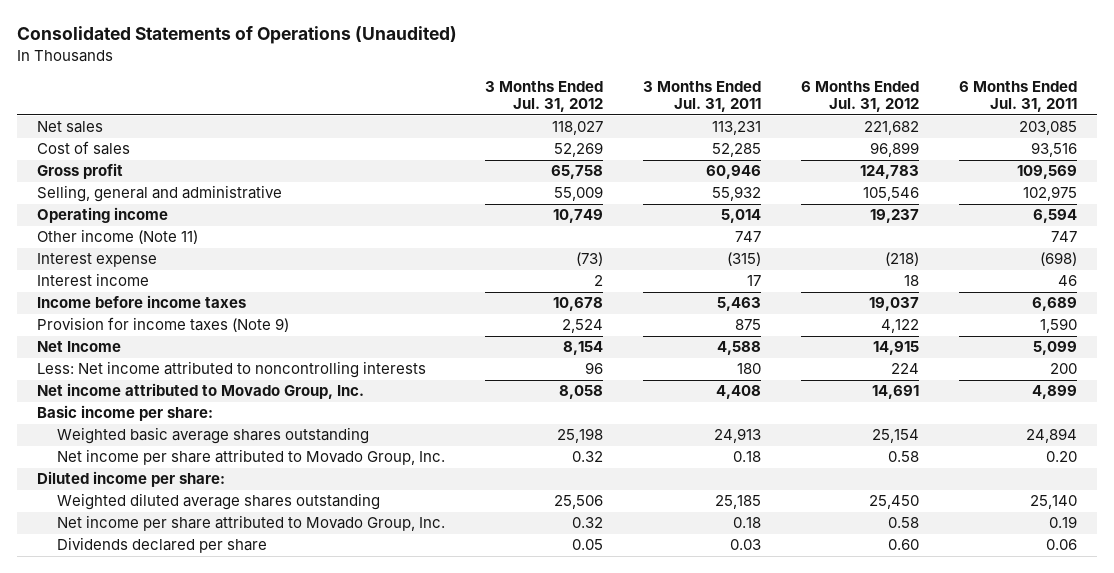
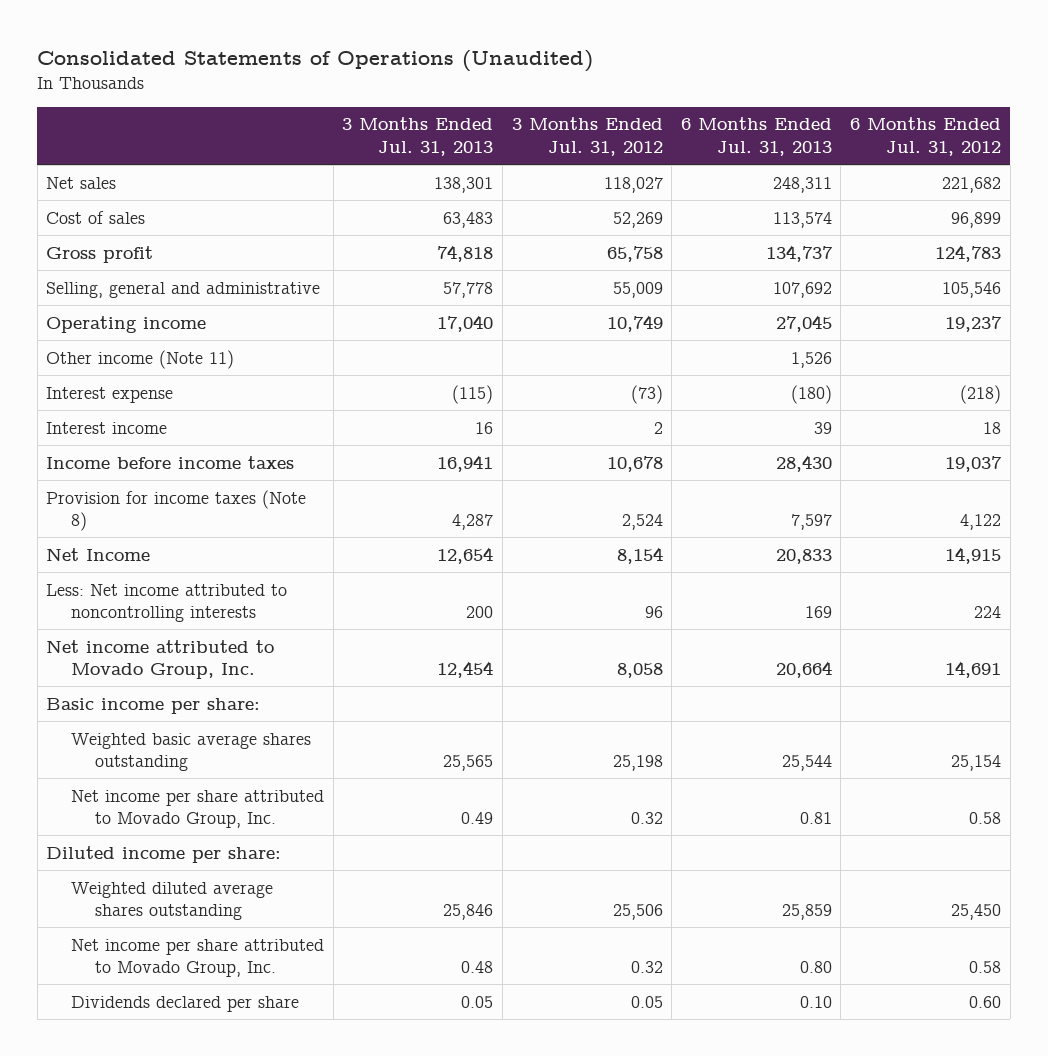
[642,80,761,113] 3 Months Ended Jul. 31, 2011 -> none
[958,80,1077,113] 6 Months Ended Jul. 31, 2011 -> none
none -> [342,117,494,156] 3 Months Ended Jul. 31, 2013
none -> [680,117,832,156] 6 Months Ended Jul. 31, 2013
[37,317,290,333] Provision for income taxes (Note 9) -> [46,489,307,532] Provision for income taxes (Note 8)

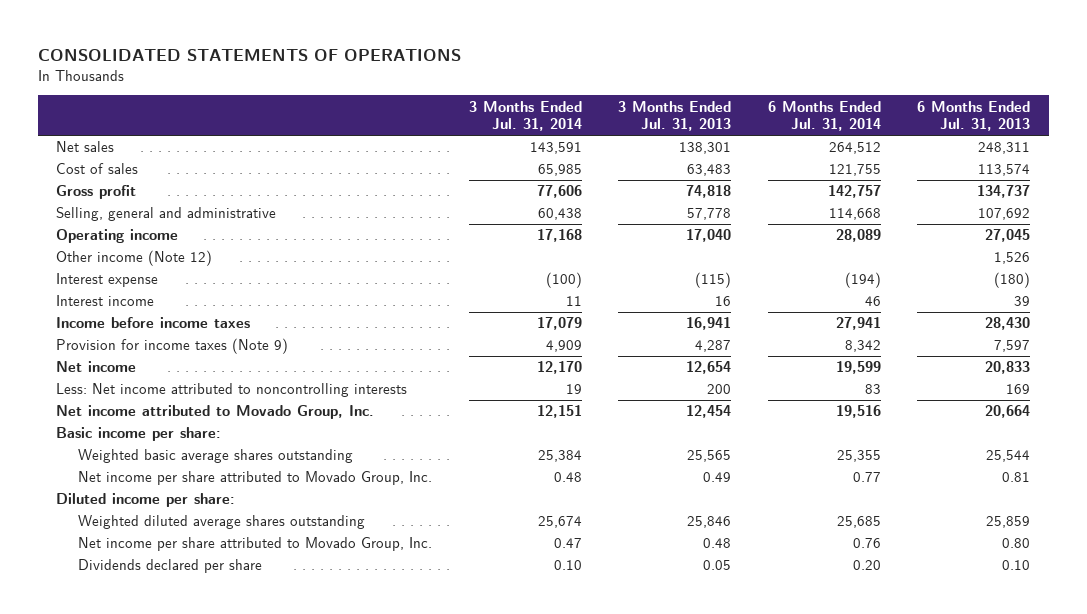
[37,49,594,72] Consolidated Statements of Operations (Unaudited) -> [37,48,461,61] CONSOLIDATED STATEMENTS OF OPERATIONS
[511,117,663,156] 3 Months Ended Jul. 31, 2012 -> none
[850,117,1002,156] 6 Months Ended Jul. 31, 2012 -> none
none -> [468,100,582,132] 3 Months Ended Jul. 31, 2014
none -> [767,100,881,132] 6 Months Ended Jul. 31, 2014
[46,349,235,369] Other income (Note 11) -> [56,250,213,267] Other income (Note 12)
[46,489,307,532] Provision for income taxes (Note 8) -> [56,338,289,355] Provision for income taxes (Note 9)
[46,547,151,561] Net Income -> [56,361,137,373] Net income

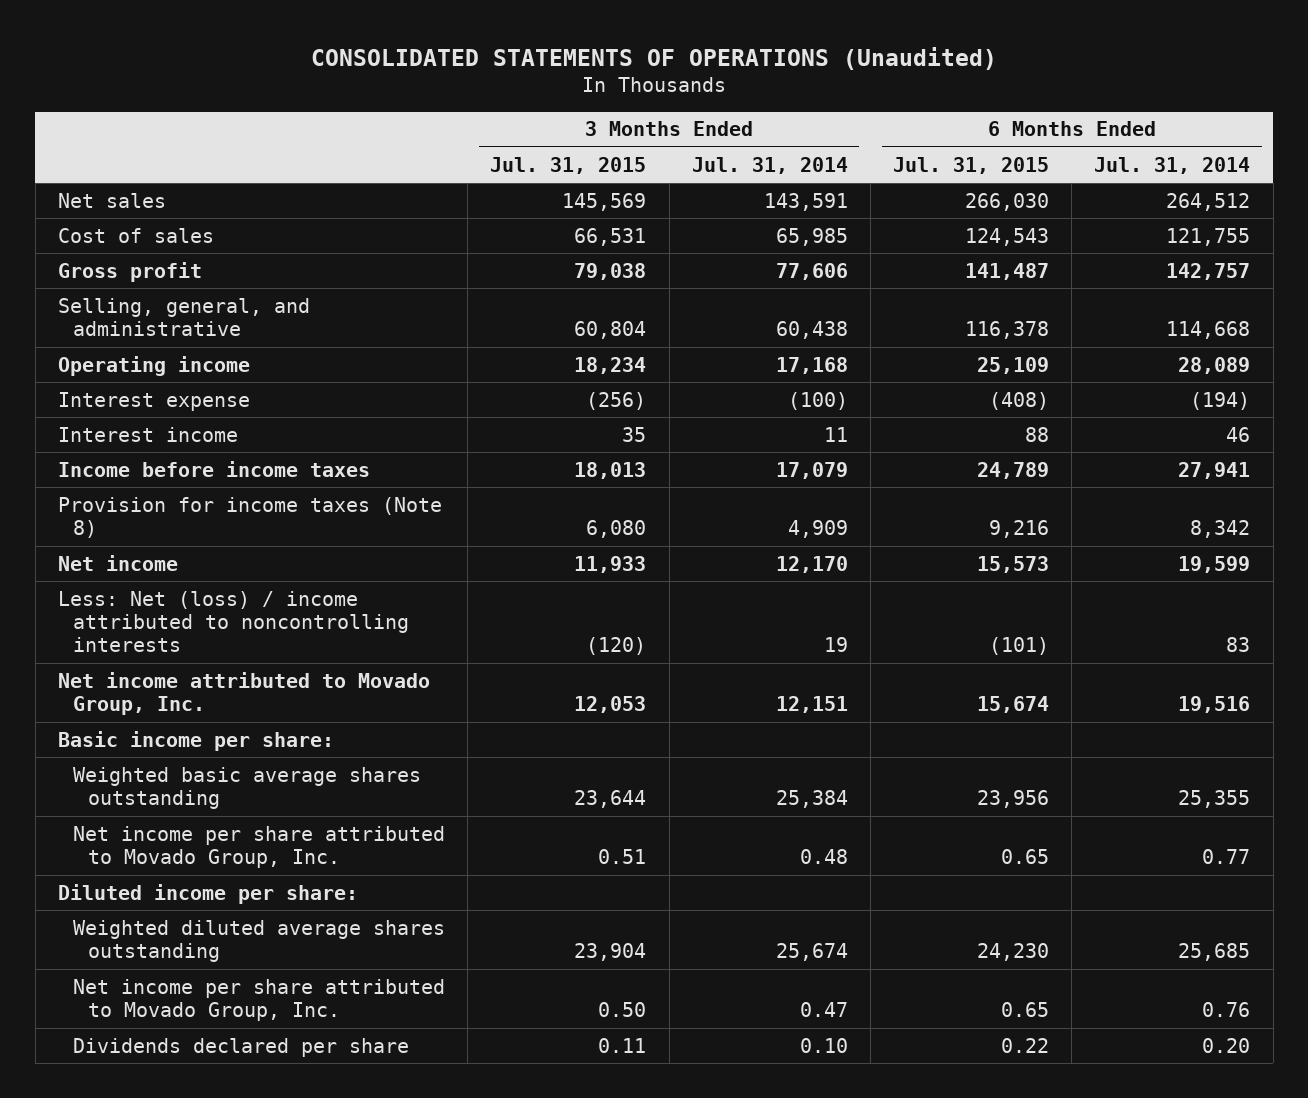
[37,48,461,61] CONSOLIDATED STATEMENTS OF OPERATIONS -> [311,46,998,70] CONSOLIDATED STATEMENTS OF OPERATIONS (Unaudited)
[618,100,732,132] 3 Months Ended Jul. 31, 2013 -> none
[917,100,1031,132] 6 Months Ended Jul. 31, 2013 -> none
none -> [490,156,647,174] Jul. 31, 2015
none -> [893,156,1050,174] Jul. 31, 2015
[56,207,277,222] Selling, general and administrative -> [57,297,310,336] Selling, general, and administrative
[56,250,213,267] Other income (Note 12) -> none
[56,338,289,355] Provision for income taxes (Note 9) -> [57,496,442,538] Provision for income taxes (Note 8)
[56,383,408,398] Less: Net income attributed to noncontrolling interests -> [57,590,410,653] Less: Net (loss) / income attributed to noncontrolling interests

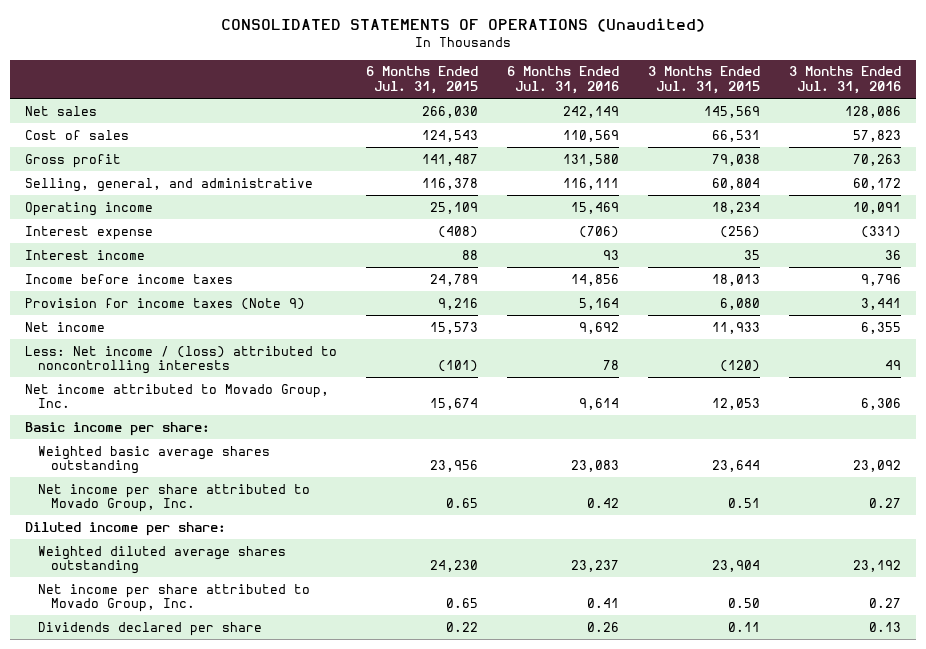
[691,156,848,174] Jul. 31, 2014 -> none
[1094,156,1251,174] Jul. 31, 2014 -> none
none -> [507,66,620,95] 6 Months Ended Jul. 31, 2016
none -> [789,66,902,95] 3 Months Ended Jul. 31, 2016
[57,496,442,538] Provision for income taxes (Note 8) -> [24,297,305,310] Provision for income taxes (Note 9)
[57,590,410,653] Less: Net (loss) / income attributed to noncontrolling interests -> [24,345,337,375] Less: Net income / (loss) attributed to noncontrolling interests

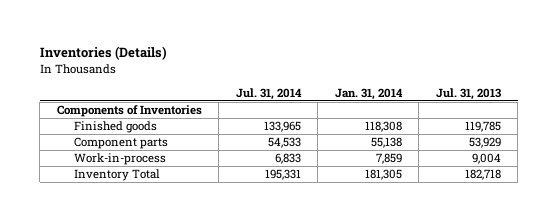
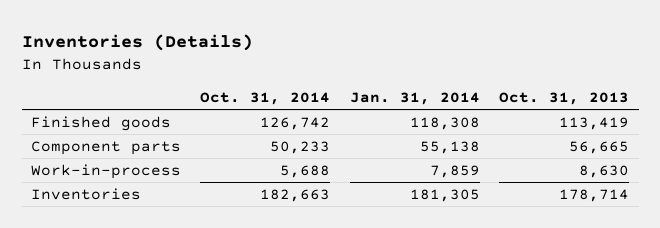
[235,87,302,100] Jul. 31, 2014 -> none
[435,87,501,100] Jul. 31, 2013 -> none
none -> [200,91,331,105] Oct. 31, 2014
none -> [498,91,629,105] Oct. 31, 2013
[56,105,202,118] Components of Inventories -> none
[74,169,161,182] Inventory Total -> [31,187,142,200] Inventories

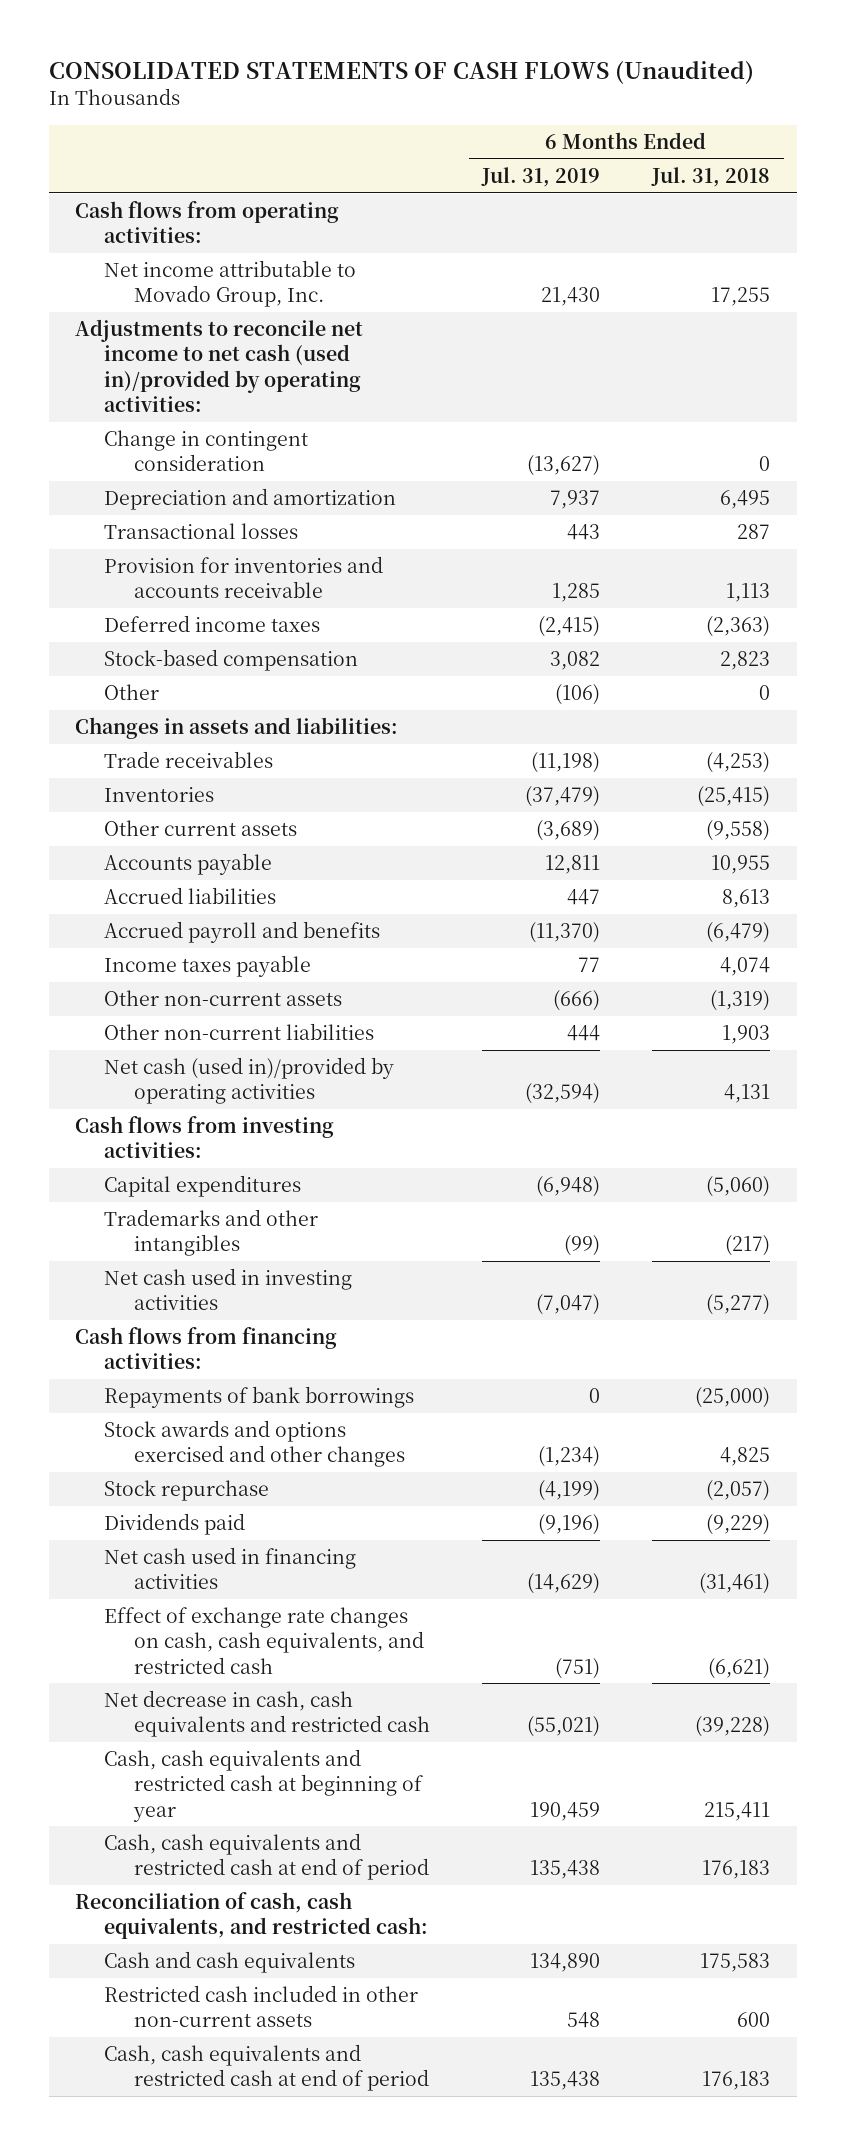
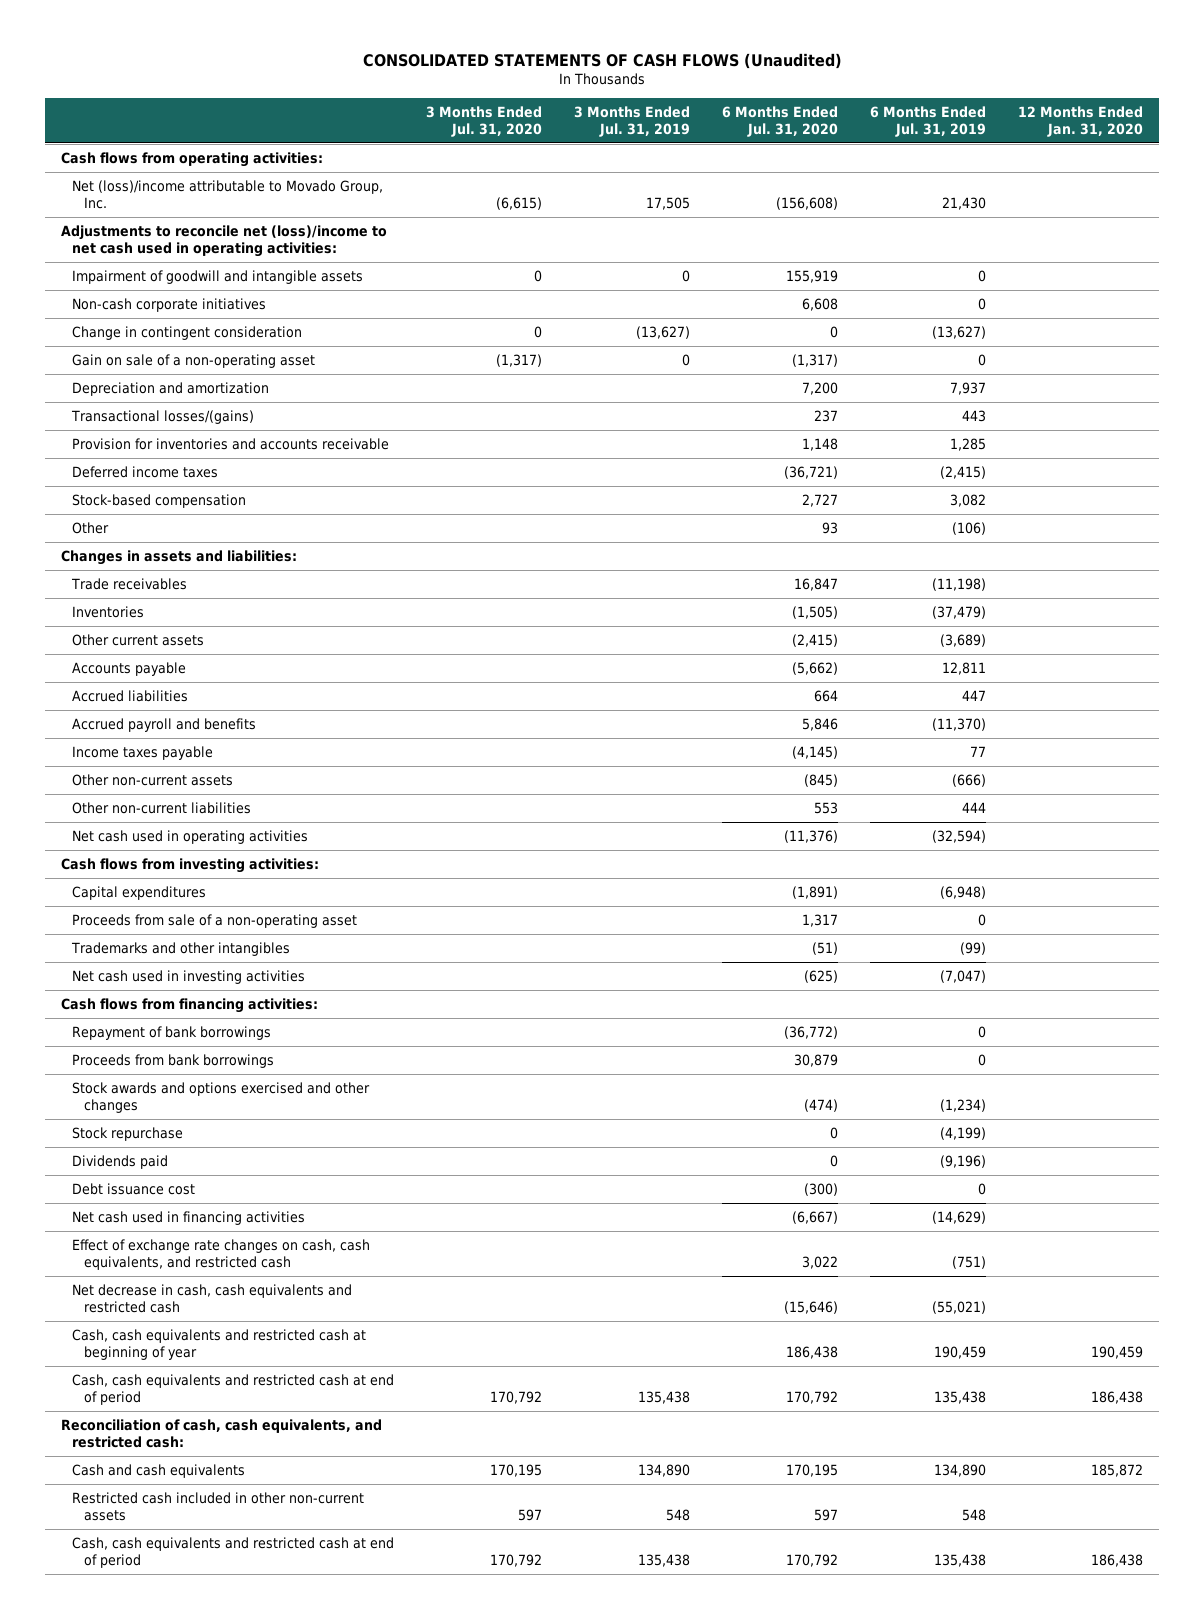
[651,167,771,188] Jul. 31, 2018 -> none
none -> [426,105,543,137] 3 Months Ended Jul. 31, 2020
none -> [574,105,691,137] 3 Months Ended Jul. 31, 2019
none -> [722,105,839,137] 6 Months Ended Jul. 31, 2020
none -> [1018,105,1144,137] 12 Months Ended Jan. 31, 2020
[104,260,357,308] Net income attributable to Movado Group, Inc. -> [72,179,384,209] Net (loss)/income attributable to Movado Group, Inc.
[75,319,364,412] Adjustments to reconcile net income to net cash (used in)/provided by operating activities: -> [60,224,387,257] Adjustments to reconcile net (loss)/income to net cash used in operating activities:
none -> [72,269,364,284] Impairment of goodwill and intangible assets
none -> [72,297,267,312] Non-cash corporate initiatives
none -> [72,353,316,368] Gain on sale of a non-operating asset
[104,523,299,540] Transactional losses -> [71,409,255,424] Transactional losses/(gains)
[104,1057,395,1105] Net cash (used in)/provided by operating activities -> [72,829,309,844] Net cash used in operating activities
none -> [72,913,358,928] Proceeds from sale of a non-operating asset
[104,1386,415,1409] Repayments of bank borrowings -> [72,1025,272,1040] Repayment of bank borrowings
none -> [72,1053,275,1068] Proceeds from bank borrowings
none -> [72,1182,196,1195] Debt issuance cost

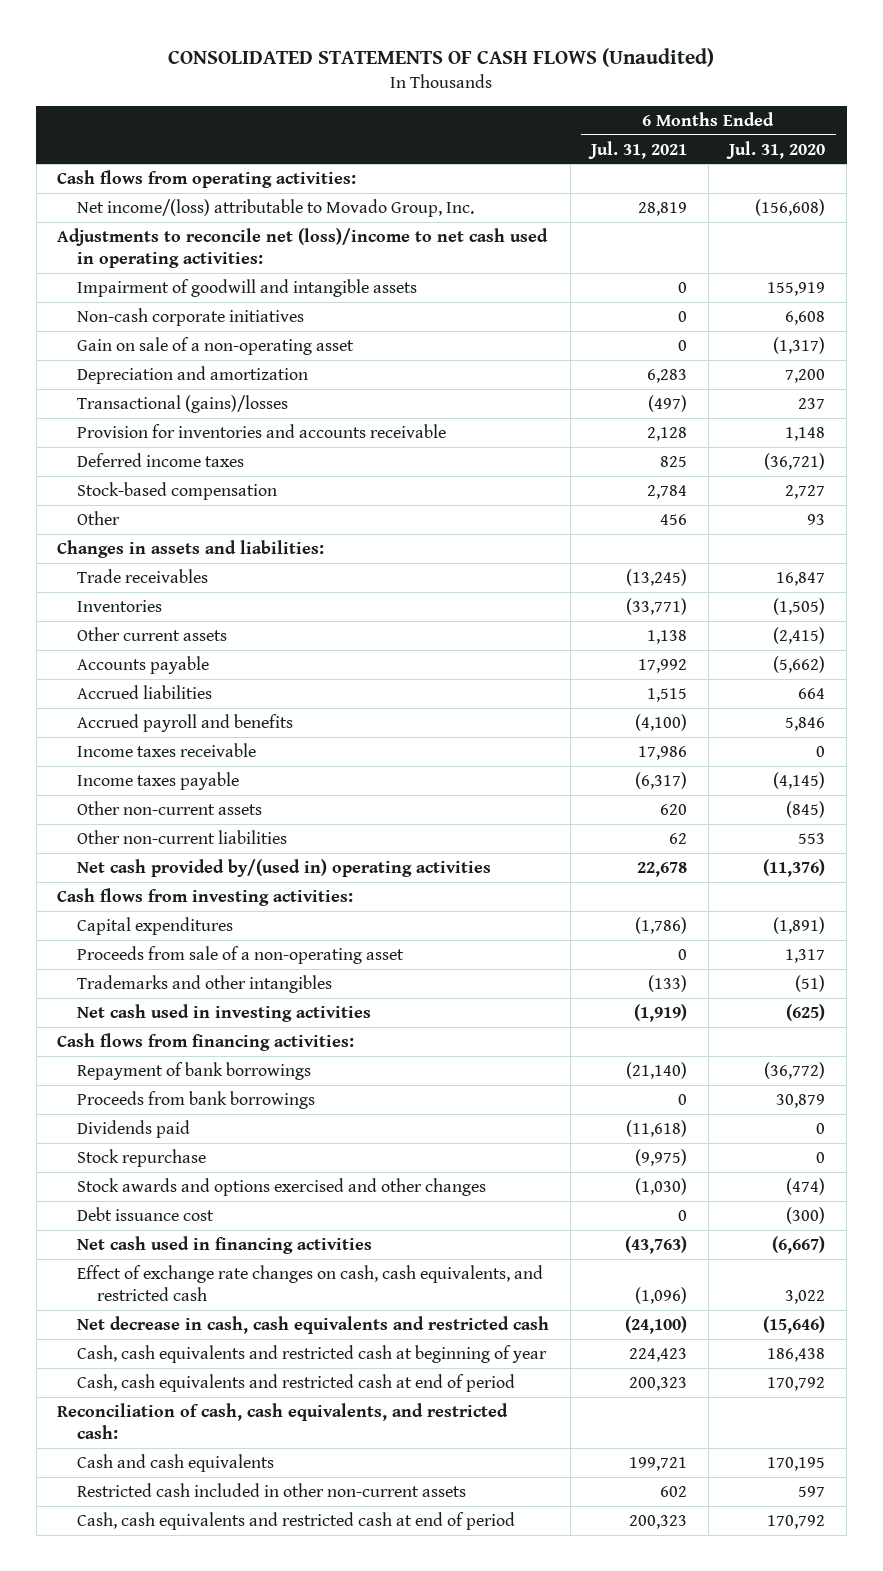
[426,105,543,137] 3 Months Ended Jul. 31, 2020 -> none
[574,105,691,137] 3 Months Ended Jul. 31, 2019 -> none
[870,105,987,137] 6 Months Ended Jul. 31, 2019 -> none
[1018,105,1144,137] 12 Months Ended Jan. 31, 2020 -> none
none -> [588,140,688,159] Jul. 31, 2021
[72,179,384,209] Net (loss)/income attributable to Movado Group, Inc. -> [77,198,475,217] Net income/(loss) attributable to Movado Group, Inc.
[72,325,303,340] Change in contingent consideration -> none
[71,409,255,424] Transactional losses/(gains) -> [77,394,289,413] Transactional (gains)/losses
none -> [77,742,257,757] Income taxes receivable
[72,829,309,844] Net cash used in operating activities -> [77,858,492,877] Net cash provided by/(used in) operating activities
[72,1126,184,1141] Stock repurchase -> [77,1148,207,1167] Stock repurchase
[72,1081,371,1113] Stock awards and options exercised and other changes -> [77,1177,487,1196] Stock awards and options exercised and other changes

